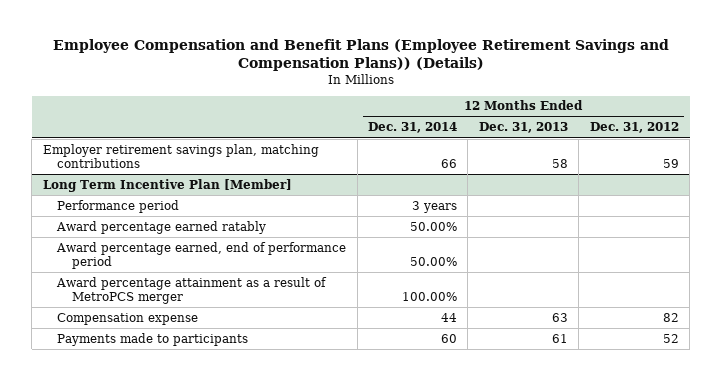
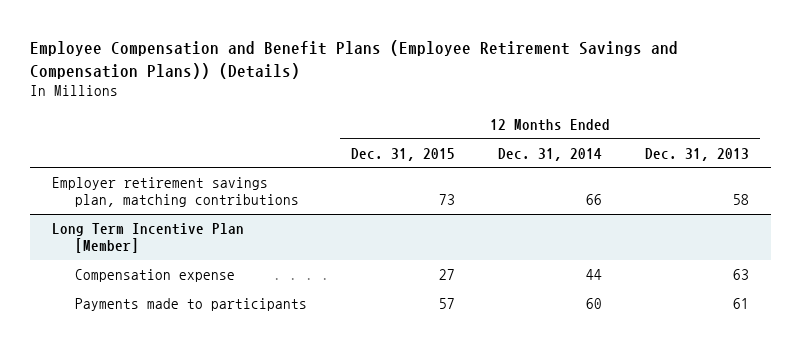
[589,122,679,134] Dec. 31, 2012 -> none
none -> [350,147,455,161] Dec. 31, 2015
[57,199,180,213] Performance period -> none
[56,220,267,234] Award percentage earned ratably -> none
[56,241,347,269] Award percentage earned, end of performance period -> none
[56,276,328,304] Award percentage attainment as a result of MetroPCS merger -> none

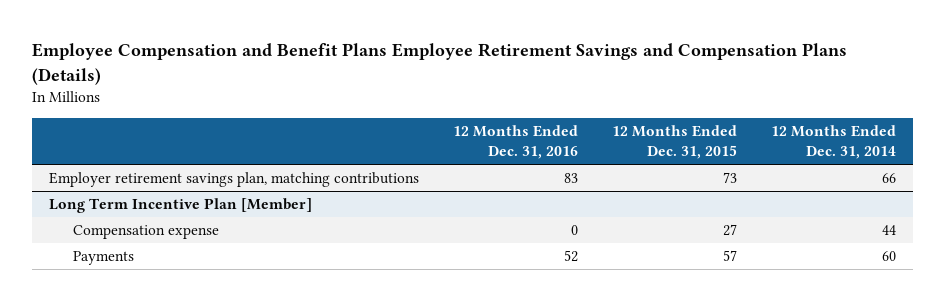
[30,40,679,79] Employee Compensation and Benefit Plans (Employee Retirement Savings and Compensation Plans)) (Details) -> [31,43,847,85] Employee Compensation and Benefit Plans Employee Retirement Savings and Compensation Plans (Details)
[645,147,750,161] Dec. 31, 2013 -> none
none -> [452,124,578,160] 12 Months Ended Dec. 31, 2016
[75,298,308,312] Payments made to participants -> [72,251,134,266] Payments

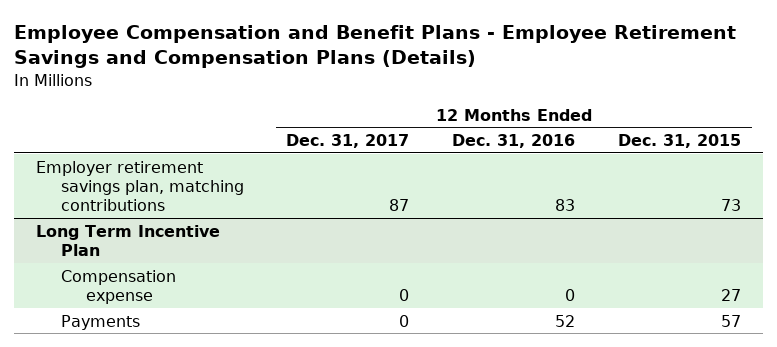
[31,43,847,85] Employee Compensation and Benefit Plans Employee Retirement Savings and Compensation Plans (Details) -> [14,25,737,69] Employee Compensation and Benefit Plans - Employee Retirement Savings and Compensation Plans (Details)
[770,124,896,160] 12 Months Ended Dec. 31, 2014 -> none
none -> [286,134,410,149] Dec. 31, 2017
[48,198,312,214] Long Term Incentive Plan [Member] -> [35,224,220,256] Long Term Incentive Plan

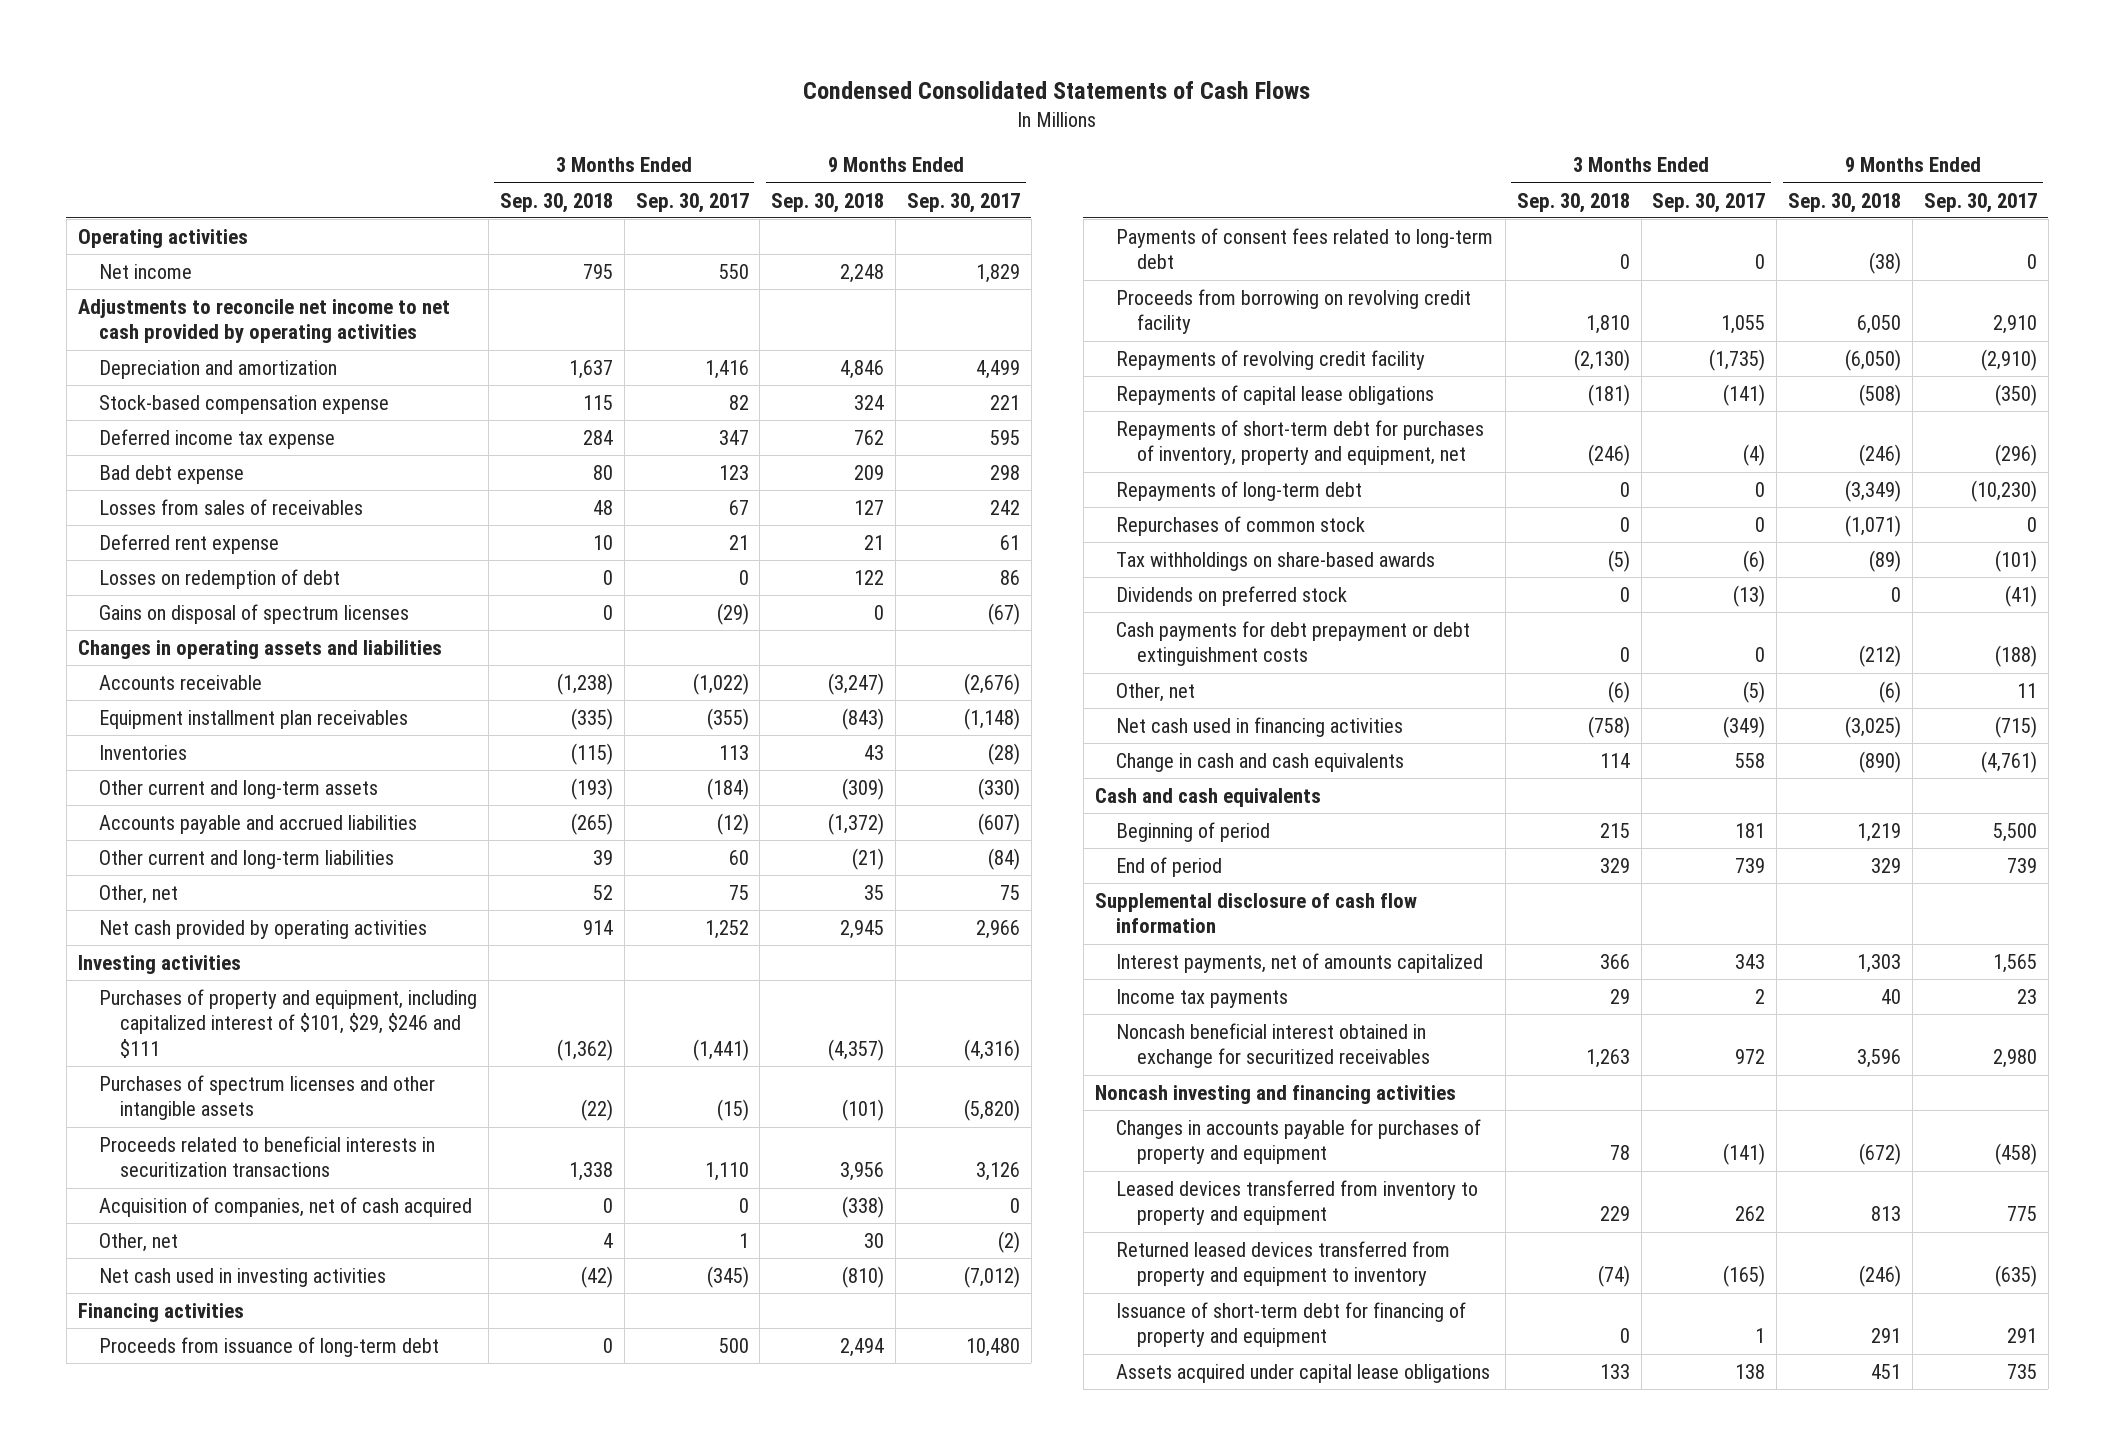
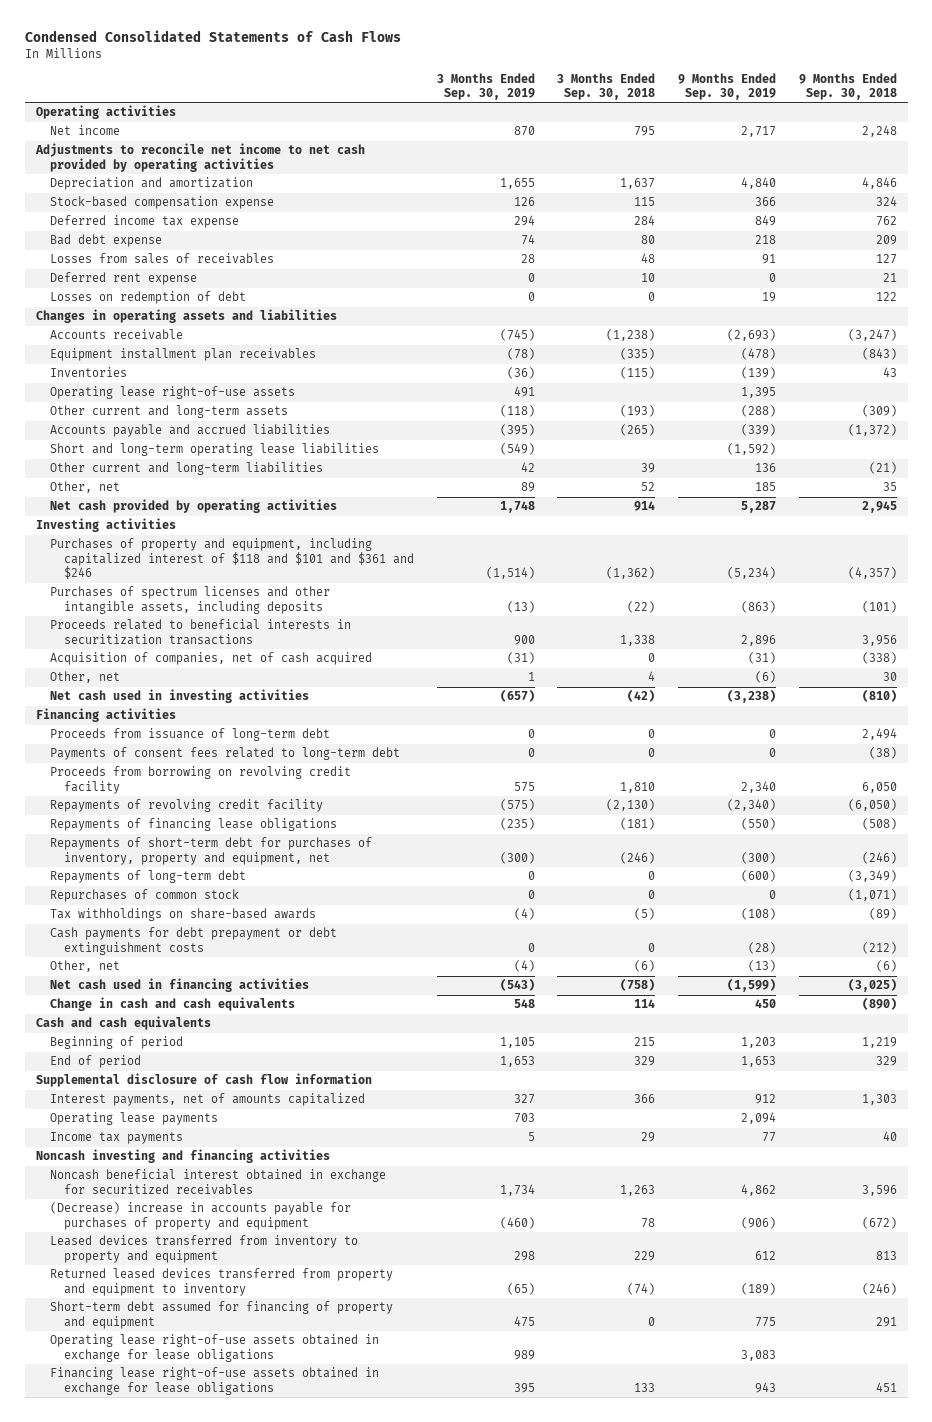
[635,192,749,213] Sep. 30, 2017 -> none
[907,192,1021,213] Sep. 30, 2017 -> none
none -> [436,72,535,101] 3 Months Ended Sep. 30, 2019
none -> [677,72,776,101] 9 Months Ended Sep. 30, 2019
[99,604,410,625] Gains on disposal of spectrum licenses -> none
none -> [49,386,295,400] Operating lease right-of-use assets
none -> [49,443,379,457] Short and long-term operating lease liabilities
[99,989,478,1058] Purchases of property and equipment, including capitalized interest of $101, $29, $246 and $111 -> [49,538,414,580] Purchases of property and equipment, including capitalized interest of $118 and $101 and $361 and $246
[99,1075,436,1121] Purchases of spectrum licenses and other intangible assets -> [49,586,330,614] Purchases of spectrum licenses and other intangible assets, including deposits
[1115,385,1434,406] Repayments of capital lease obligations -> [49,818,337,832] Repayments of financing lease obligations
[1115,586,1347,607] Dividends on preferred stock -> none
none -> [49,1112,218,1126] Operating lease payments
[1115,1023,1431,1069] Noncash beneficial interest obtained in exchange for securitized receivables -> [49,1169,386,1195] Noncash beneficial interest obtained in exchange for securitized receivables
[1115,1119,1481,1165] Changes in accounts payable for purchases of property and equipment -> [49,1202,351,1230] (Decrease) increase in accounts payable for purchases of property and equipment
[1115,1302,1466,1348] Issuance of short-term debt for financing of property and equipment -> [49,1301,393,1329] Short-term debt assumed for financing of property and equipment
none -> [49,1334,379,1362] Operating lease right-of-use assets obtained in exchange for lease obligations
[1115,1364,1490,1384] Assets acquired under capital lease obligations -> [49,1367,379,1395] Financing lease right-of-use assets obtained in exchange for lease obligations

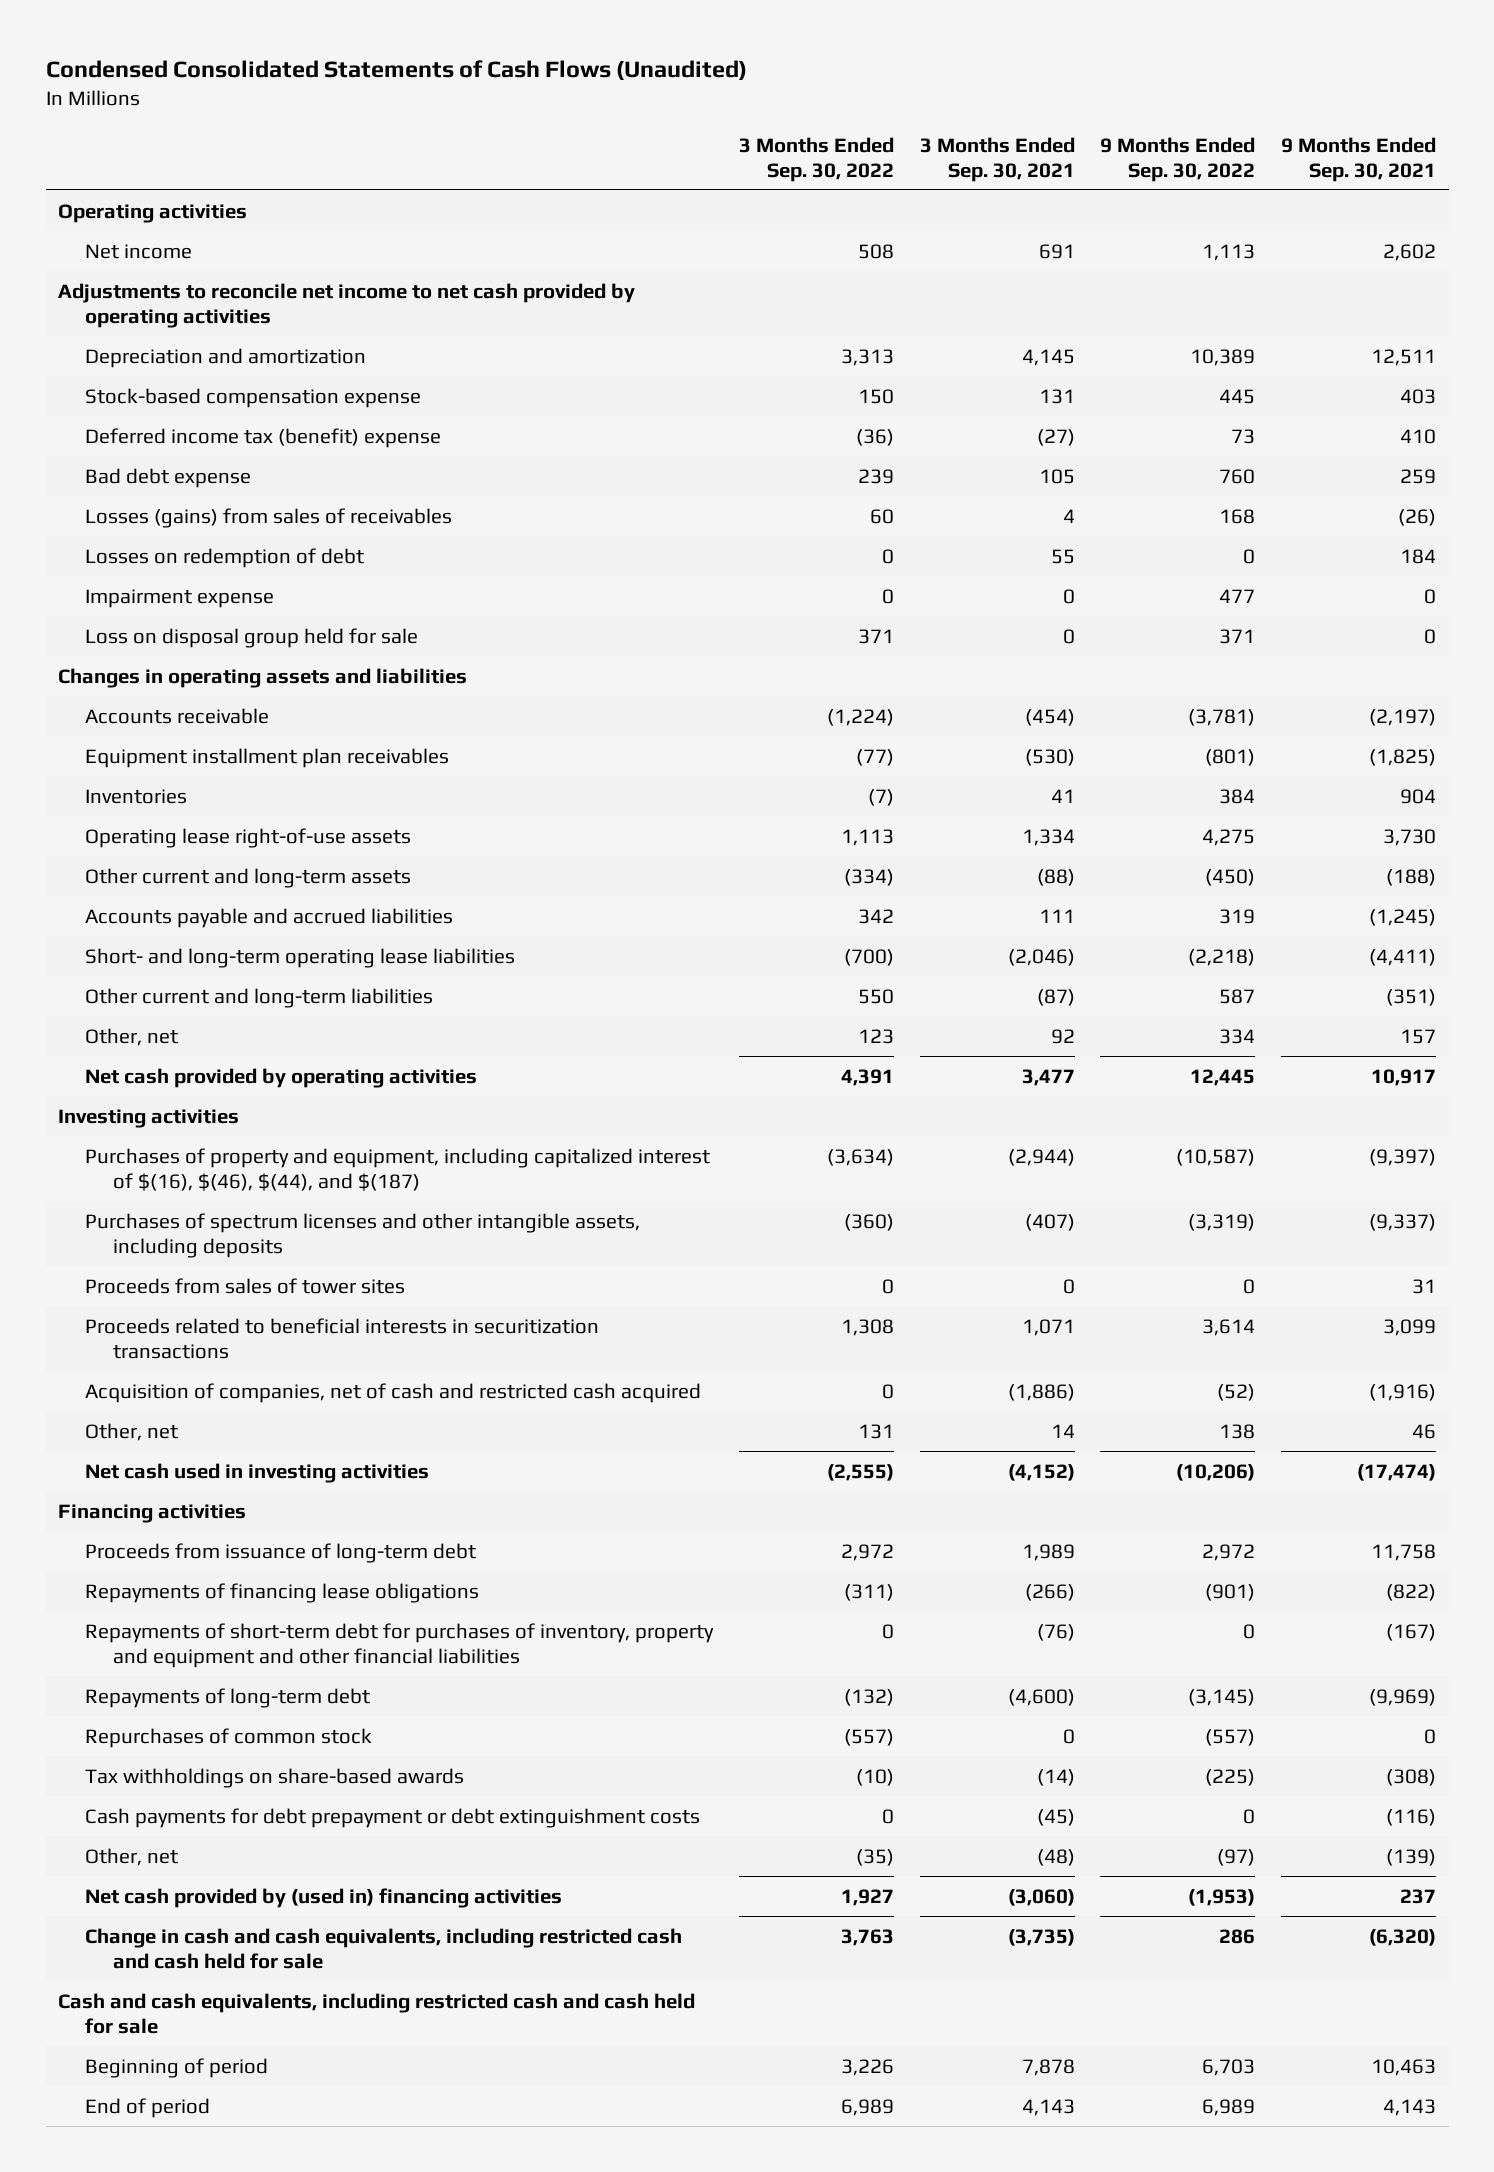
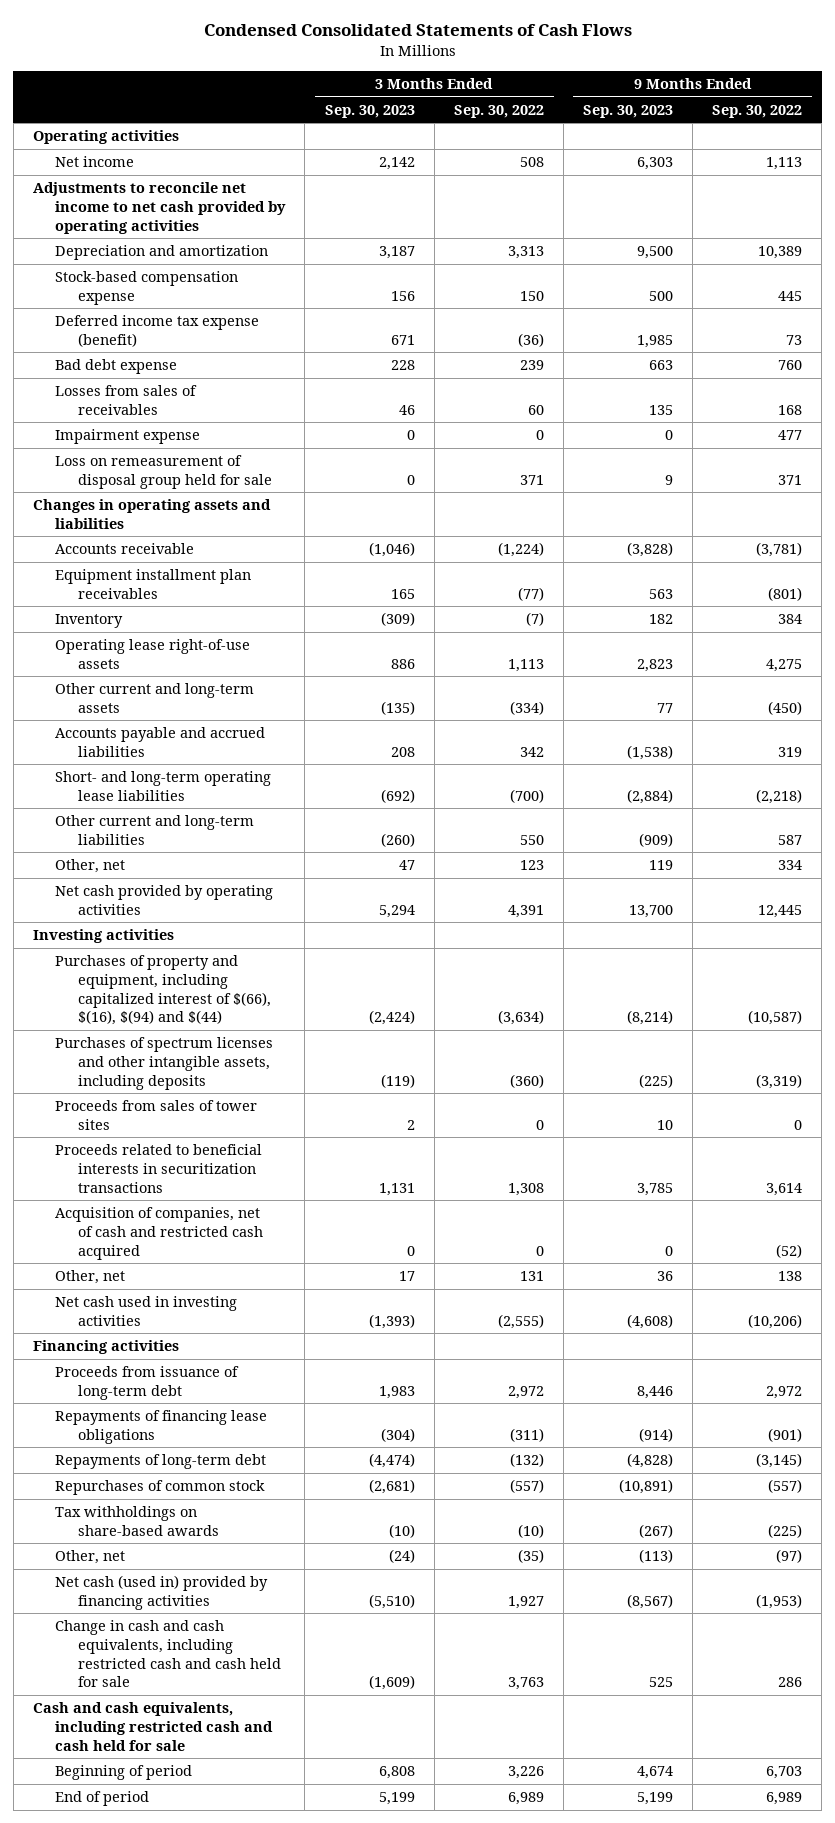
[45,60,747,81] Condensed Consolidated Statements of Cash Flows (Unaudited) -> [203,24,632,37] Condensed Consolidated Statements of Cash Flows
[919,136,1075,182] 3 Months Ended Sep. 30, 2021 -> none
[1281,136,1437,182] 9 Months Ended Sep. 30, 2021 -> none
none -> [324,104,415,118] Sep. 30, 2023
none -> [583,104,674,118] Sep. 30, 2023
[85,427,442,448] Deferred income tax (benefit) expense -> [55,315,260,347] Deferred income tax expense (benefit)
[85,547,365,568] Losses on redemption of debt -> none
[85,507,453,528] Losses (gains) from sales of receivables -> [55,385,198,415] Losses from sales of receivables
[85,627,419,648] Loss on disposal group held for sale -> [55,455,272,489] Loss on remeasurement of disposal group held for sale
[85,788,188,804] Inventories -> [55,614,124,629] Inventory
[85,1147,711,1191] Purchases of property and equipment, including capitalized interest of $(16), $(46), $(44), and $(187) -> [55,955,271,1026] Purchases of property and equipment, including capitalized interest of $(66), $(16), $(94) and $(44)
[85,1622,715,1668] Repayments of short-term debt for purchases of inventory, property and equipment and other financial liabilities -> none
[85,1807,701,1828] Cash payments for debt prepayment or debt extinguishment costs -> none
[85,1887,563,1908] Net cash provided by (used in) financing activities -> [55,1575,269,1610] Net cash (used in) provided by financing activities

